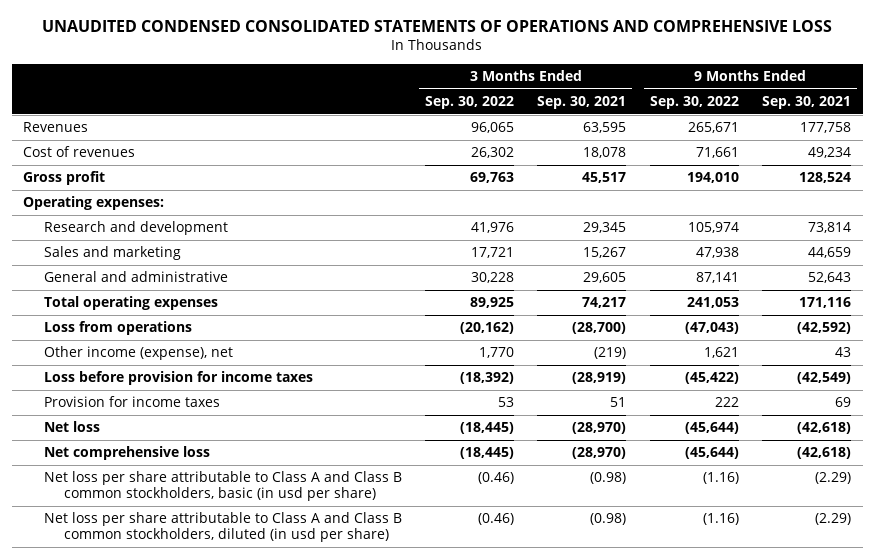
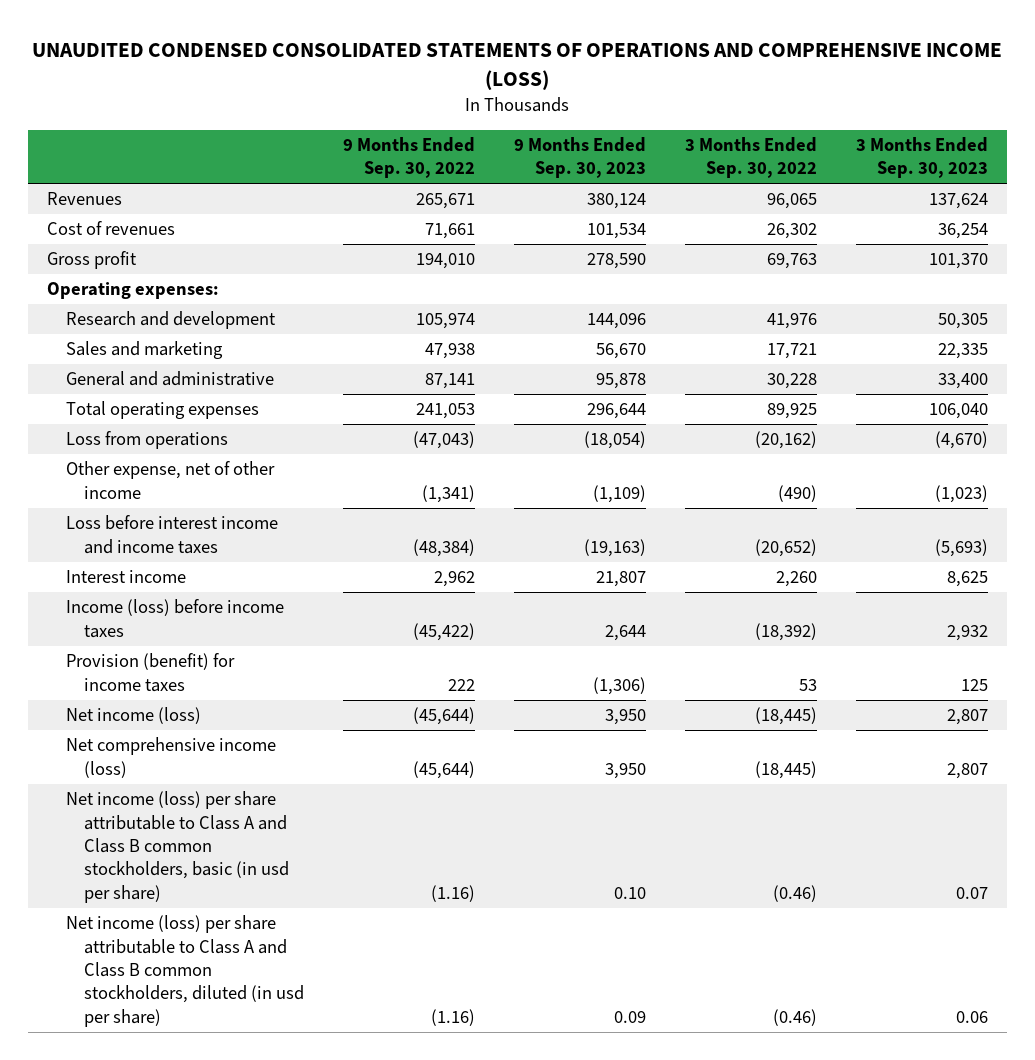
[42,20,833,33] UNAUDITED CONDENSED CONSOLIDATED STATEMENTS OF OPERATIONS AND COMPREHENSIVE LOSS -> [32,42,1003,90] UNAUDITED CONDENSED CONSOLIDATED STATEMENTS OF OPERATIONS AND COMPREHENSIVE INCOME (LOSS)
[537,95,627,109] Sep. 30, 2021 -> none
[762,95,852,109] Sep. 30, 2021 -> none
none -> [513,137,646,179] 9 Months Ended Sep. 30, 2023
none -> [855,137,988,179] 3 Months Ended Sep. 30, 2023
[43,346,233,361] Other income (expense), net -> [65,461,275,499] Other expense, net of other income
[479,347,515,359] 1,770 -> [777,484,817,502] (490)
[703,347,739,359] 1,621 -> [421,484,475,503] (1,341)
none -> [65,515,278,554] Loss before interest income and income taxes
none -> [65,570,186,584] Interest income
[43,371,313,386] Loss before provision for income taxes -> [65,599,284,638] Income (loss) before income taxes
[43,396,220,408] Provision for income taxes -> [65,653,235,692] Provision (benefit) for income taxes
[43,421,100,433] Net loss -> [65,707,201,725] Net income (loss)
[43,446,210,461] Net comprehensive loss -> [65,737,276,778] Net comprehensive income (loss)
[43,471,402,502] Net loss per share attributable to Class A and Class B common stockholders, basic (in usd per share) -> [65,791,289,903] Net income (loss) per share attributable to Class A and Class B common stockholders, basic (in usd per share)
[43,512,402,543] Net loss per share attributable to Class A and Class B common stockholders, diluted (in usd per share) -> [65,915,304,1027] Net income (loss) per share attributable to Class A and Class B common stockholders, diluted (in usd per share)

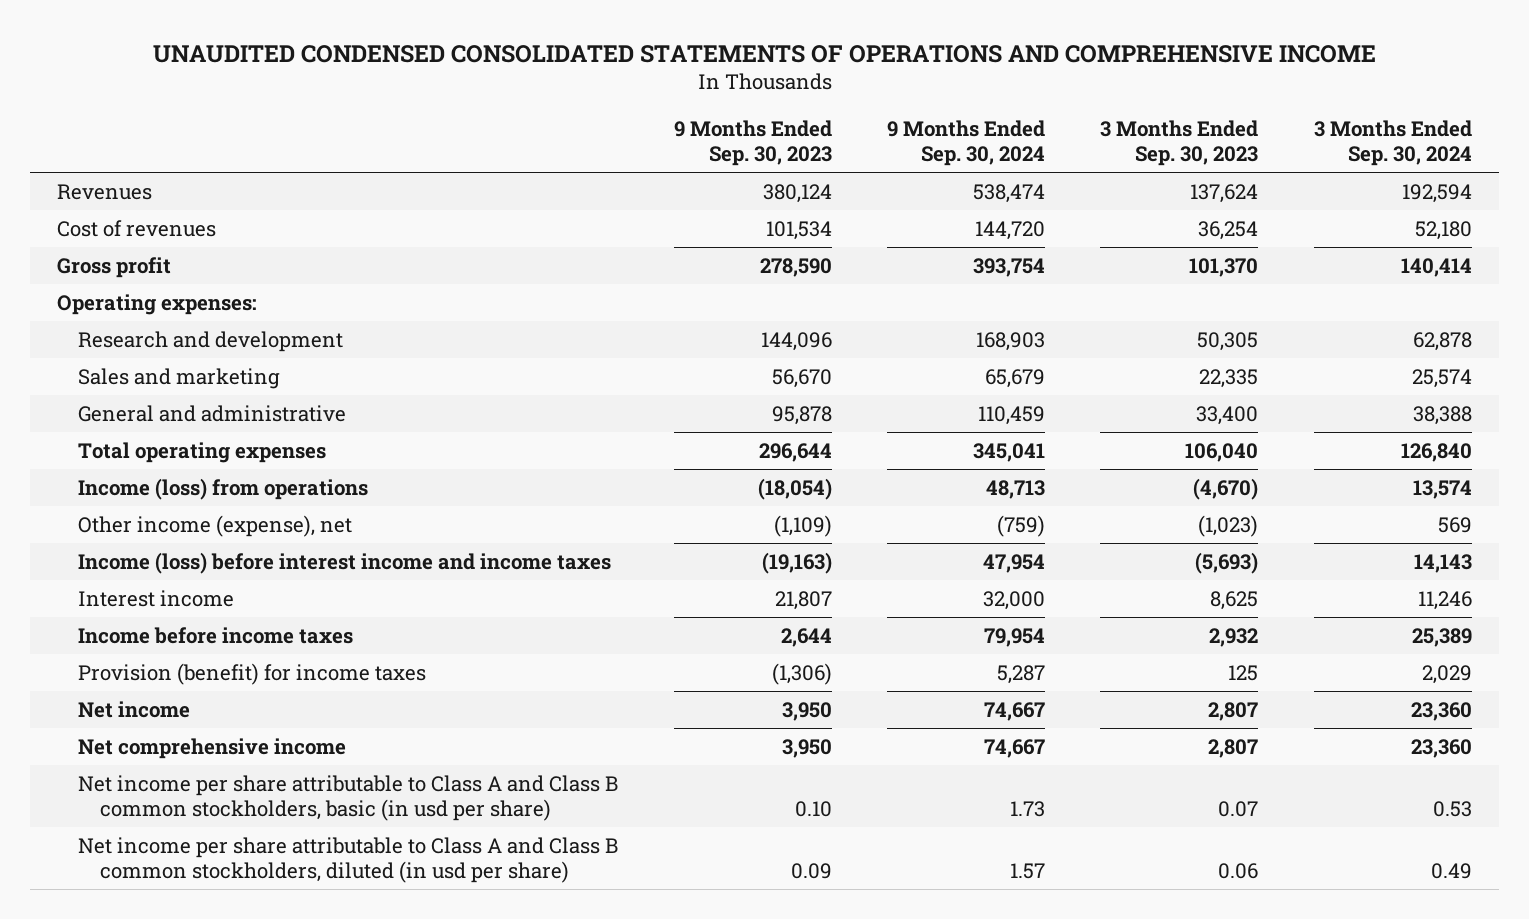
[32,42,1003,90] UNAUDITED CONDENSED CONSOLIDATED STATEMENTS OF OPERATIONS AND COMPREHENSIVE INCOME (LOSS) -> [152,44,1376,63] UNAUDITED CONDENSED CONSOLIDATED STATEMENTS OF OPERATIONS AND COMPREHENSIVE INCOME
[342,137,475,179] 9 Months Ended Sep. 30, 2022 -> none
[684,137,817,179] 3 Months Ended Sep. 30, 2022 -> none
none -> [887,119,1046,167] 9 Months Ended Sep. 30, 2024
none -> [1313,119,1472,167] 3 Months Ended Sep. 30, 2024
[65,431,228,450] Loss from operations -> [78,477,369,500] Income (loss) from operations
[65,461,275,499] Other expense, net of other income -> [78,514,353,537] Other income (expense), net
[65,515,278,554] Loss before interest income and income taxes -> [78,551,612,574] Income (loss) before interest income and income taxes
[65,599,284,638] Income (loss) before income taxes -> [78,626,354,644] Income before income taxes
[65,707,201,725] Net income (loss) -> [78,700,191,718] Net income
[65,737,276,778] Net comprehensive income (loss) -> [78,737,347,759] Net comprehensive income
[65,791,289,903] Net income (loss) per share attributable to Class A and Class B common stockholders, basic (in usd per share) -> [78,774,619,822] Net income per share attributable to Class A and Class B common stockholders, basic (in usd per share)
[65,915,304,1027] Net income (loss) per share attributable to Class A and Class B common stockholders, diluted (in usd per share) -> [78,836,619,884] Net income per share attributable to Class A and Class B common stockholders, diluted (in usd per share)

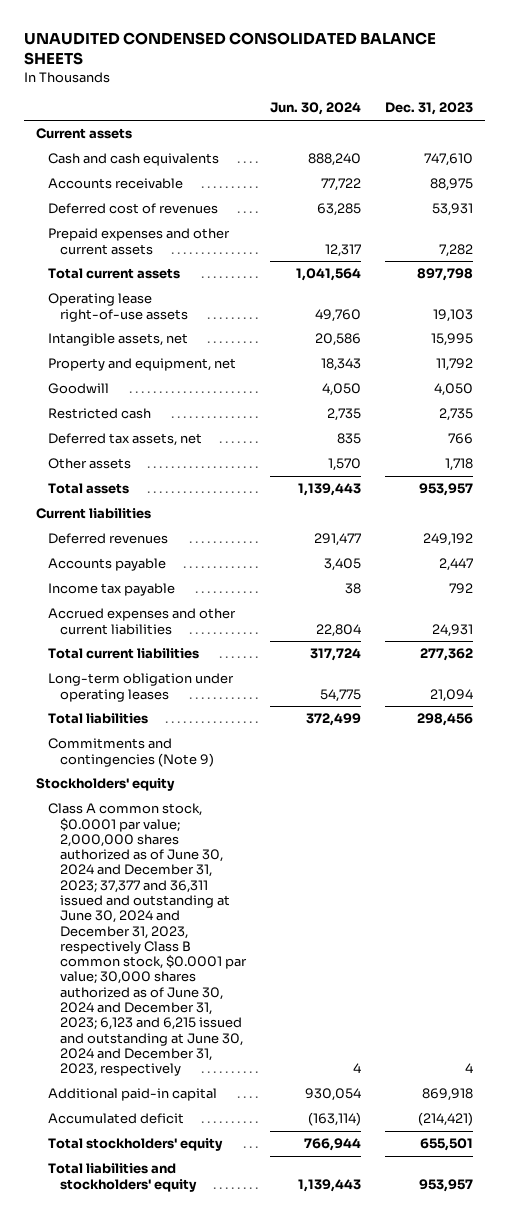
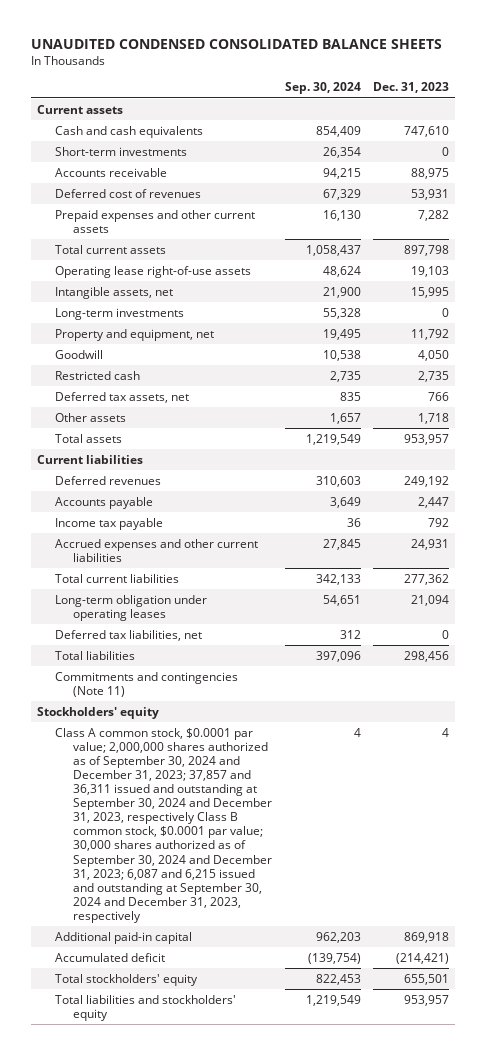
[269,102,361,116] Jun. 30, 2024 -> none
none -> [284,82,361,95] Sep. 30, 2024
none -> [55,146,188,156] Short-term investments
none -> [55,307,185,320] Long-term investments
none -> [55,629,203,641] Deferred tax liabilities, net
[48,738,214,767] Commitments and contingencies (Note 9) -> [55,671,239,697] Commitments and contingencies (Note 11)
[48,803,247,1077] Class A common stock, $0.0001 par value; 2,000,000 shares authorized as of June 30, 2024 and December 31, 2023; 37,377 and 36,311 issued and outstanding at June 30, 2024 and December 31, 2023, respectively Class B common stock, $0.0001 par value; 30,000 shares authorized as of June 30, 2024 and December 31, 2023; 6,123 and 6,215 issued and outstanding at June 30, 2024 and December 31, 2023, respectively -> [55,727,273,924] Class A common stock, $0.0001 par value; 2,000,000 shares authorized as of September 30, 2024 and December 31, 2023; 37,857 and 36,311 issued and outstanding at September 30, 2024 and December 31, 2023, respectively Class B common stock, $0.0001 par value; 30,000 shares authorized as of September 30, 2024 and December 31, 2023; 6,087 and 6,215 issued and outstanding at September 30, 2024 and December 31, 2023, respectively

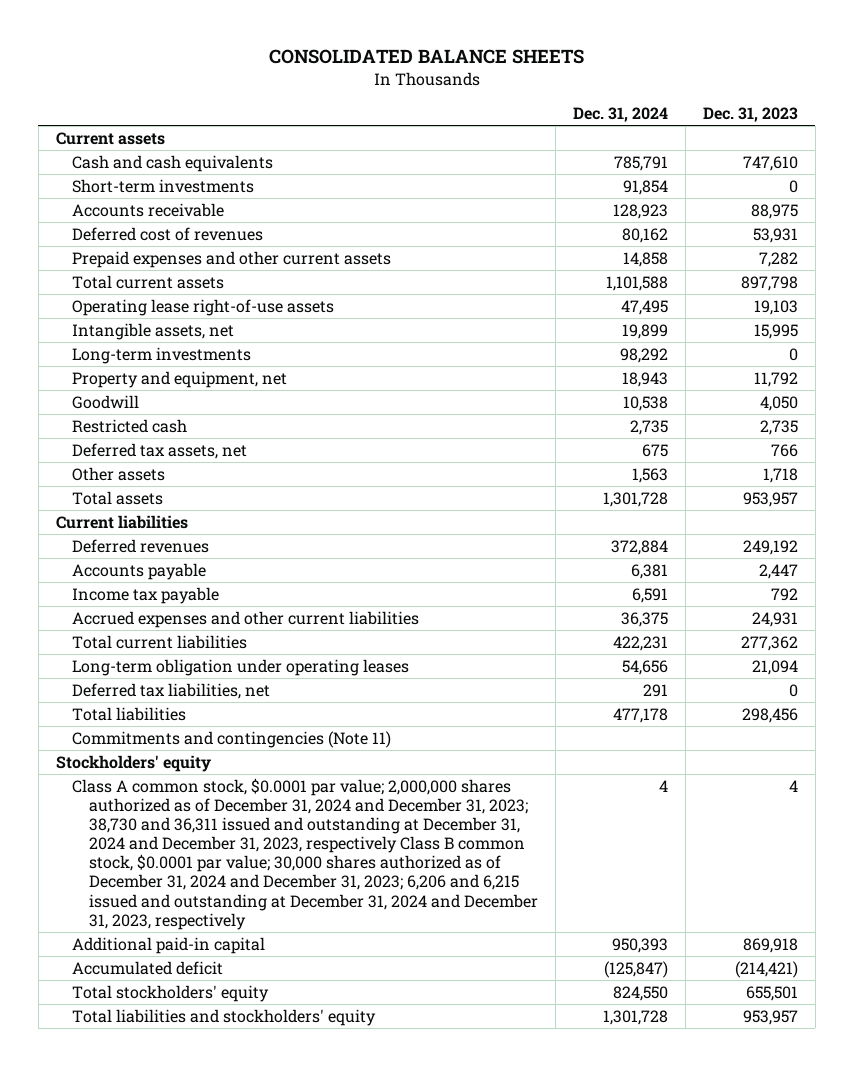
[31,39,443,50] UNAUDITED CONDENSED CONSOLIDATED BALANCE SHEETS -> [268,49,584,65] CONSOLIDATED BALANCE SHEETS
[284,82,361,95] Sep. 30, 2024 -> none
none -> [572,106,668,122] Dec. 31, 2024
[55,727,273,924] Class A common stock, $0.0001 par value; 2,000,000 shares authorized as of September 30, 2024 and December 31, 2023; 37,857 and 36,311 issued and outstanding at September 30, 2024 and December 31, 2023, respectively Class B common stock, $0.0001 par value; 30,000 shares authorized as of September 30, 2024 and December 31, 2023; 6,087 and 6,215 issued and outstanding at September 30, 2024 and December 31, 2023, respectively -> [72,777,538,930] Class A common stock, $0.0001 par value; 2,000,000 shares authorized as of December 31, 2024 and December 31, 2023; 38,730 and 36,311 issued and outstanding at December 31, 2024 and December 31, 2023, respectively Class B common stock, $0.0001 par value; 30,000 shares authorized as of December 31, 2024 and December 31, 2023; 6,206 and 6,215 issued and outstanding at December 31, 2024 and December 31, 2023, respectively

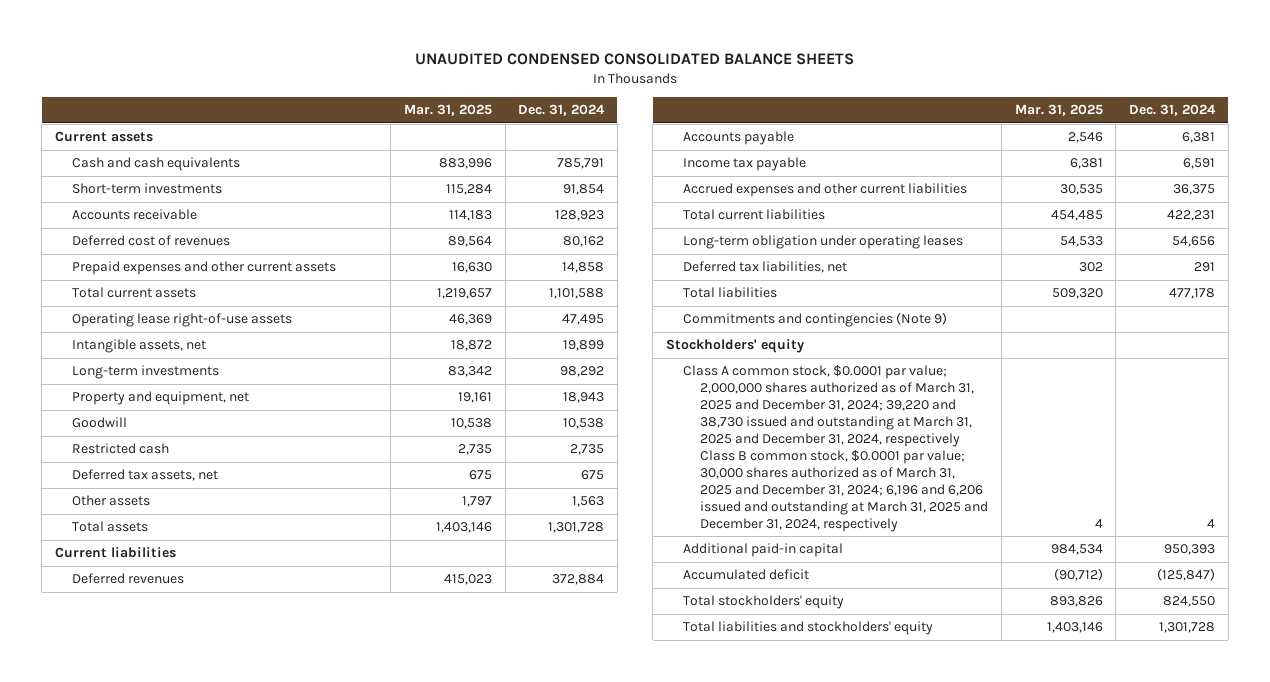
[268,49,584,65] CONSOLIDATED BALANCE SHEETS -> [415,52,855,65] UNAUDITED CONDENSED CONSOLIDATED BALANCE SHEETS
[702,106,798,122] Dec. 31, 2023 -> none
none -> [403,104,492,117] Mar. 31, 2025
[72,730,392,748] Commitments and contingencies (Note 11) -> [683,312,948,328] Commitments and contingencies (Note 9)
[72,777,538,930] Class A common stock, $0.0001 par value; 2,000,000 shares authorized as of December 31, 2024 and December 31, 2023; 38,730 and 36,311 issued and outstanding at December 31, 2024 and December 31, 2023, respectively Class B common stock, $0.0001 par value; 30,000 shares authorized as of December 31, 2024 and December 31, 2023; 6,206 and 6,215 issued and outstanding at December 31, 2024 and December 31, 2023, respectively -> [683,365,989,533] Class A common stock, $0.0001 par value; 2,000,000 shares authorized as of March 31, 2025 and December 31, 2024; 39,220 and 38,730 issued and outstanding at March 31, 2025 and December 31, 2024, respectively Class B common stock, $0.0001 par value; 30,000 shares authorized as of March 31, 2025 and December 31, 2024; 6,196 and 6,206 issued and outstanding at March 31, 2025 and December 31, 2024, respectively

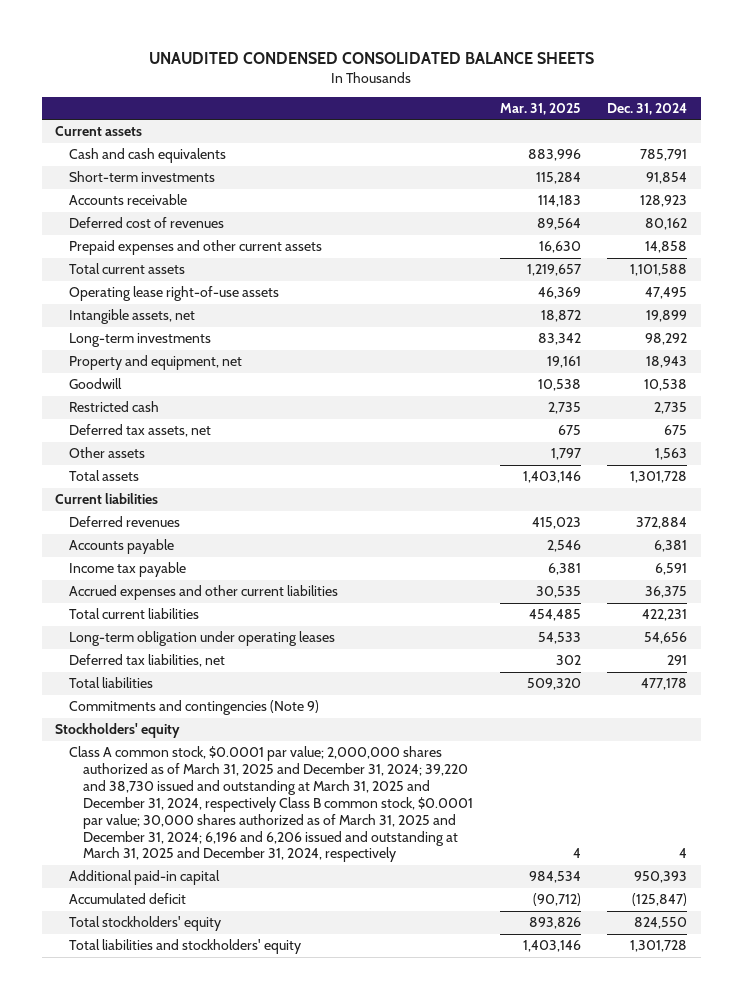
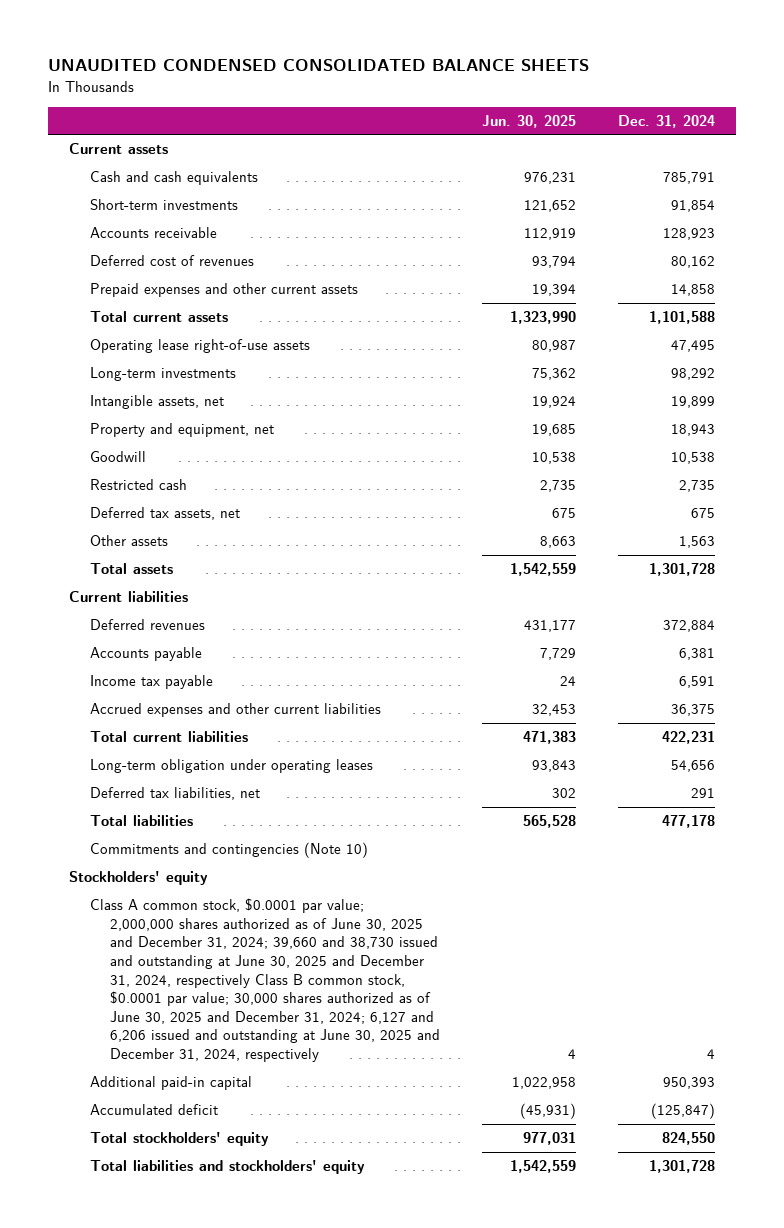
[499,102,581,115] Mar. 31, 2025 -> none
none -> [482,114,577,128] Jun. 30, 2025
[69,309,196,325] Intangible assets, net -> [89,395,224,410] Intangible assets, net
[69,700,320,716] Commitments and contingencies (Note 9) -> [89,842,368,859] Commitments and contingencies (Note 10)
[69,746,473,863] Class A common stock, $0.0001 par value; 2,000,000 shares authorized as of March 31, 2025 and December 31, 2024; 39,220 and 38,730 issued and outstanding at March 31, 2025 and December 31, 2024, respectively Class B common stock, $0.0001 par value; 30,000 shares authorized as of March 31, 2025 and December 31, 2024; 6,196 and 6,206 issued and outstanding at March 31, 2025 and December 31, 2024, respectively -> [89,898,441,1063] Class A common stock, $0.0001 par value; 2,000,000 shares authorized as of June 30, 2025 and December 31, 2024; 39,660 and 38,730 issued and outstanding at June 30, 2025 and December 31, 2024, respectively Class B common stock, $0.0001 par value; 30,000 shares authorized as of June 30, 2025 and December 31, 2024; 6,127 and 6,206 issued and outstanding at June 30, 2025 and December 31, 2024, respectively

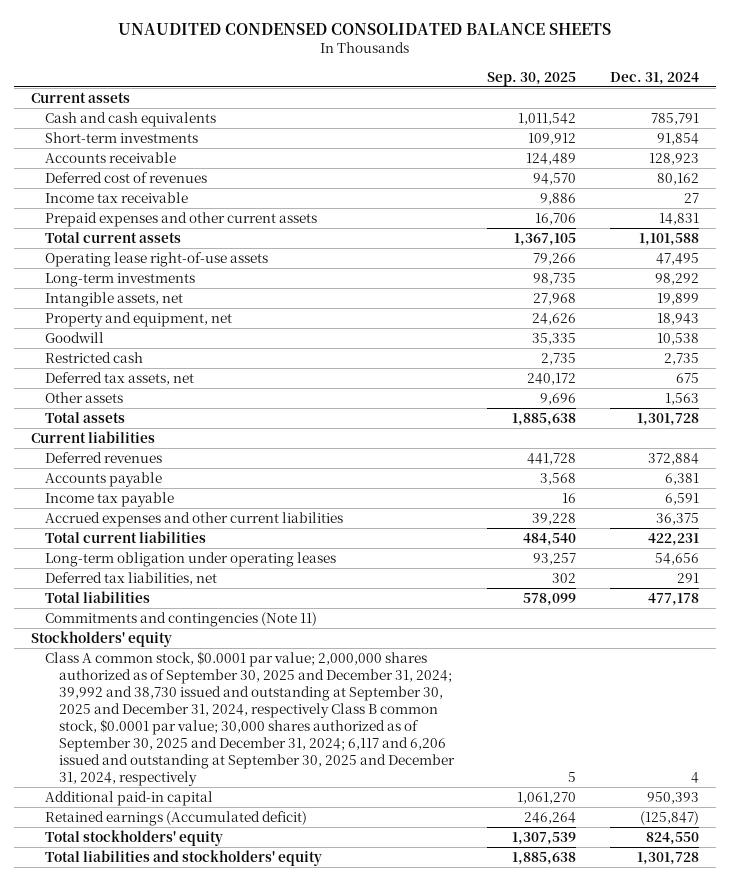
[482,114,577,128] Jun. 30, 2025 -> none
none -> [487,71,577,86] Sep. 30, 2025
none -> [45,192,189,204] Income tax receivable
[670,284,715,297] 14,858 -> [659,213,700,226] 14,831
[89,842,368,859] Commitments and contingencies (Note 10) -> [45,612,318,628] Commitments and contingencies (Note 11)
[89,898,441,1063] Class A common stock, $0.0001 par value; 2,000,000 shares authorized as of June 30, 2025 and December 31, 2024; 39,660 and 38,730 issued and outstanding at June 30, 2025 and December 31, 2024, respectively Class B common stock, $0.0001 par value; 30,000 shares authorized as of June 30, 2025 and December 31, 2024; 6,127 and 6,206 issued and outstanding at June 30, 2025 and December 31, 2024, respectively -> [45,651,455,787] Class A common stock, $0.0001 par value; 2,000,000 shares authorized as of September 30, 2025 and December 31, 2024; 39,992 and 38,730 issued and outstanding at September 30, 2025 and December 31, 2024, respectively Class B common stock, $0.0001 par value; 30,000 shares authorized as of September 30, 2025 and December 31, 2024; 6,117 and 6,206 issued and outstanding at September 30, 2025 and December 31, 2024, respectively
[89,1104,218,1116] Accumulated deficit -> [45,811,308,827] Retained earnings (Accumulated deficit)

